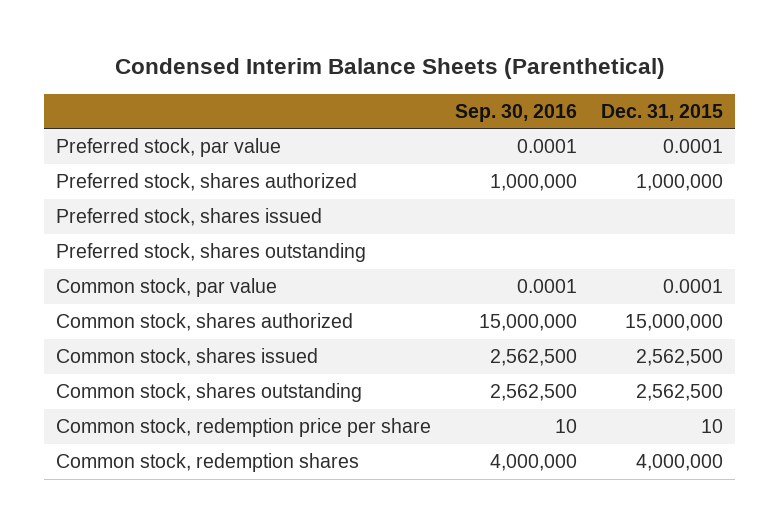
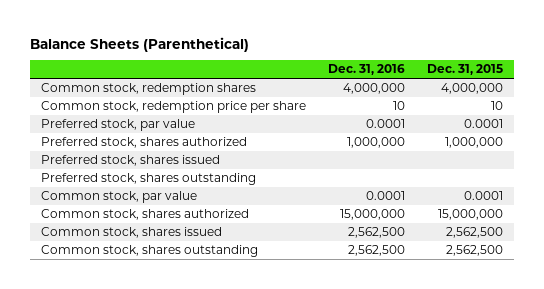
[114,58,665,80] Condensed Interim Balance Sheets (Parenthetical) -> [30,36,250,52] Balance Sheets (Parenthetical)
[455,103,578,122] Sep. 30, 2016 -> none
none -> [328,64,406,76] Dec. 31, 2016
[56,452,360,472] Common stock, redemption shares -> [41,83,257,96] Common stock, redemption shares
[56,417,432,437] Common stock, redemption price per share -> [41,101,307,114] Common stock, redemption price per share

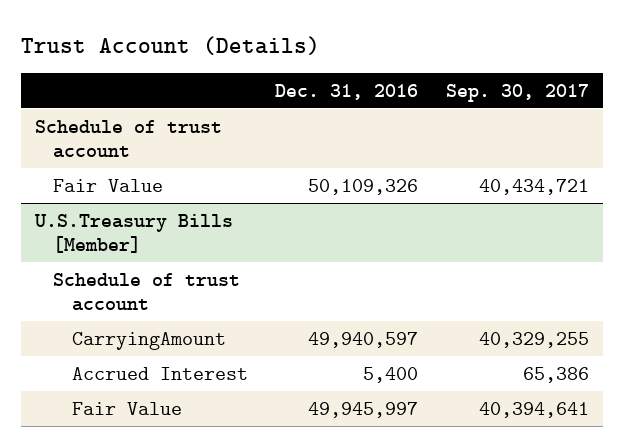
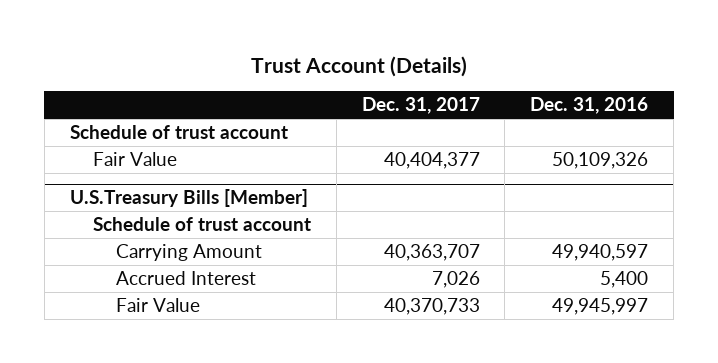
[445,83,589,102] Sep. 30, 2017 -> none
none -> [361,97,480,115] Dec. 31, 2017
[71,331,226,350] CarryingAmount -> [116,244,263,262] Carrying Amount

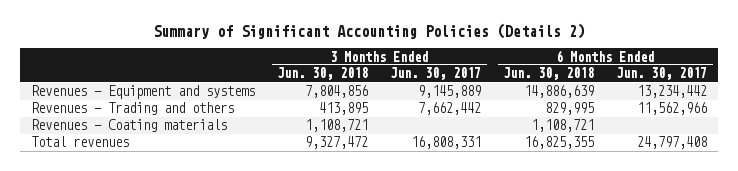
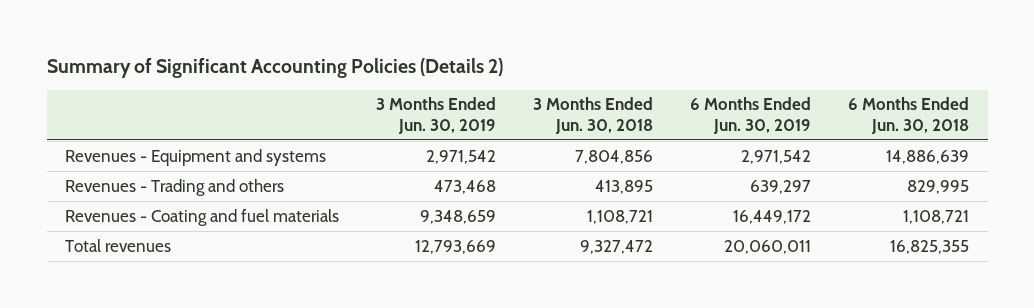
[390,67,482,81] Jun. 30, 2017 -> none
[616,67,708,81] Jun. 30, 2017 -> none
none -> [376,97,497,134] 3 Months Ended Jun. 30, 2019
none -> [690,97,812,134] 6 Months Ended Jun. 30, 2019
[31,119,228,133] Revenues - Coating materials -> [65,208,340,226] Revenues - Coating and fuel materials

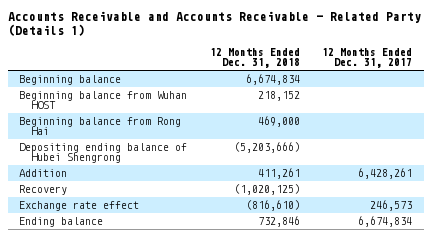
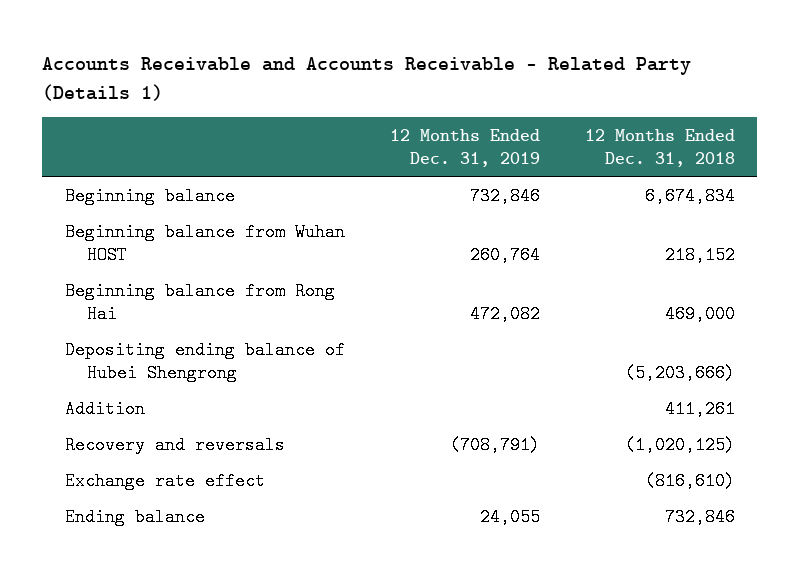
[322,47,413,69] 12 Months Ended Dec. 31, 2017 -> none
none -> [389,128,540,167] 12 Months Ended Dec. 31, 2019
[18,185,67,196] Recovery -> [64,435,285,454] Recovery and reversals

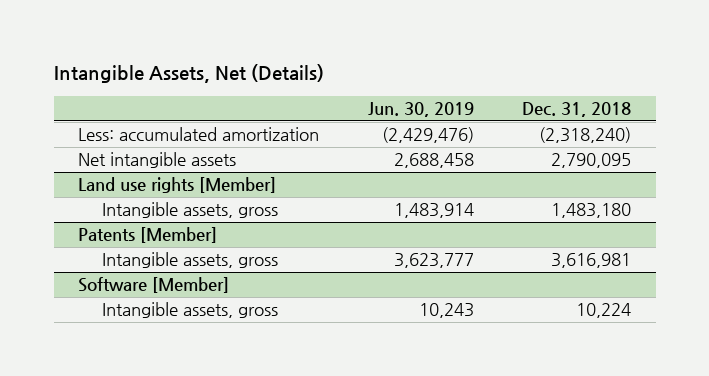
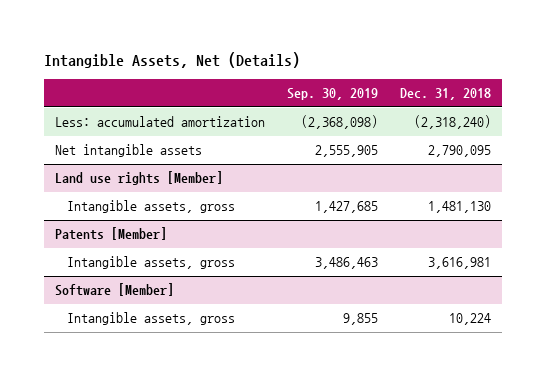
[367,101,474,117] Jun. 30, 2019 -> none
none -> [287,87,379,100] Sep. 30, 2019
[551,203,632,219] 1,483,180 -> [427,201,491,214] 1,481,130

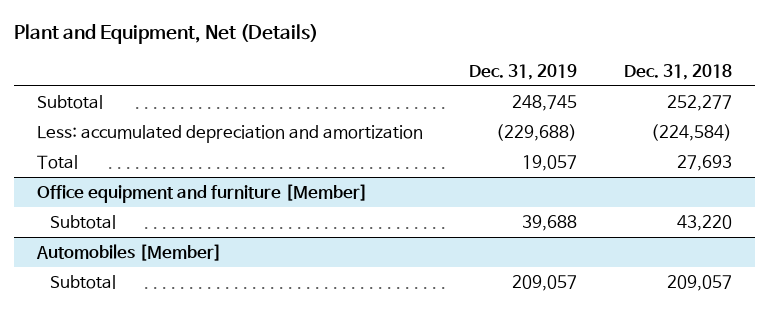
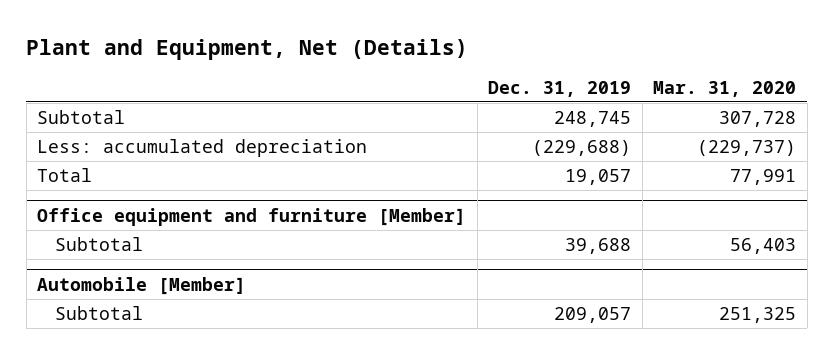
[623,63,732,80] Dec. 31, 2018 -> none
none -> [653,80,797,97] Mar. 31, 2020
[36,124,423,143] Less: accumulated depreciation and amortization -> [37,139,368,158] Less: accumulated depreciation
[35,243,222,261] Automobiles [Member] -> [37,276,247,295] Automobile [Member]

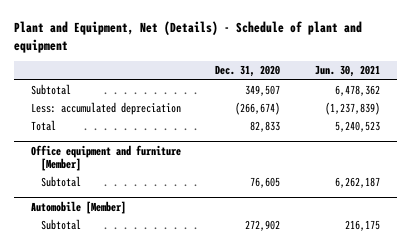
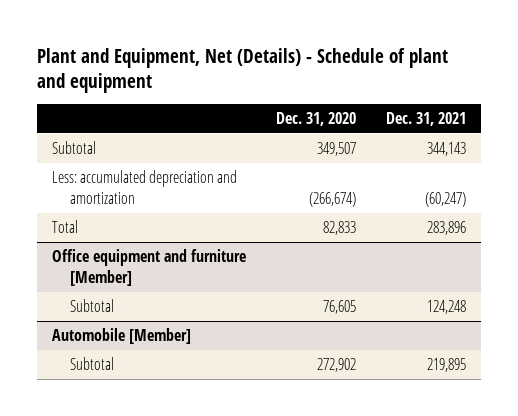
[314,65,380,78] Jun. 30, 2021 -> none
none -> [385,112,466,127] Dec. 31, 2021
[31,102,182,116] Less: accumulated depreciation -> [52,170,238,205] Less: accumulated depreciation and amortization

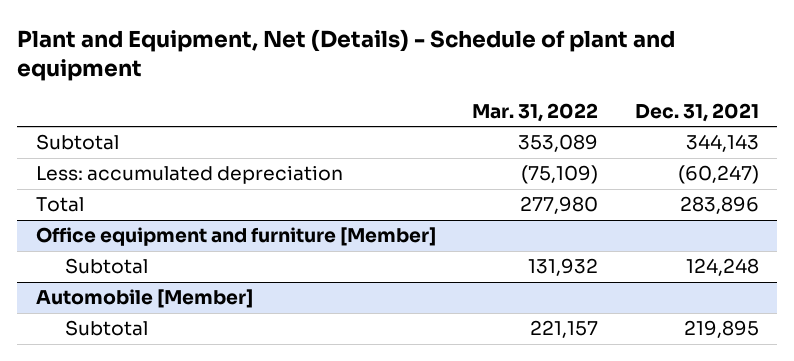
[276,112,357,127] Dec. 31, 2020 -> none
none -> [472,102,599,122] Mar. 31, 2022
[52,170,238,205] Less: accumulated depreciation and amortization -> [35,165,343,185] Less: accumulated depreciation

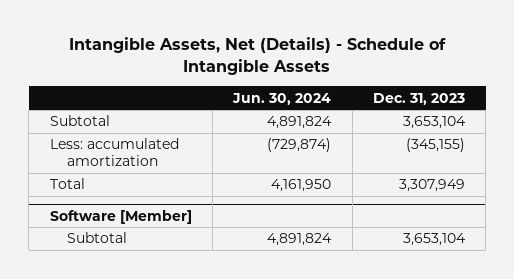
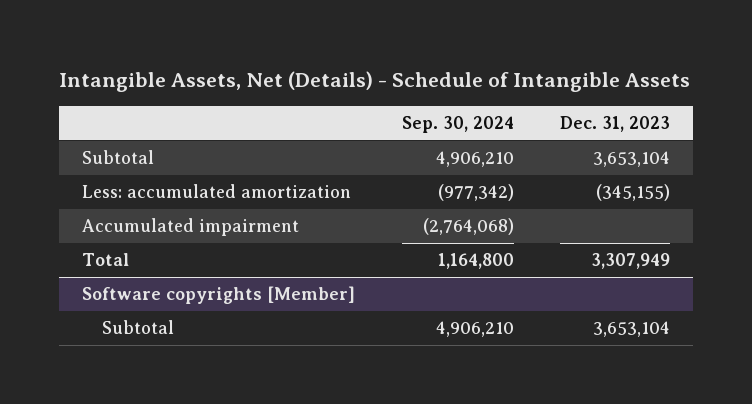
[232,92,332,105] Jun. 30, 2024 -> none
none -> [401,115,514,133] Sep. 30, 2024
none -> [82,218,300,237] Accumulated impairment
[49,209,192,224] Software [Member] -> [82,286,356,305] Software copyrights [Member]

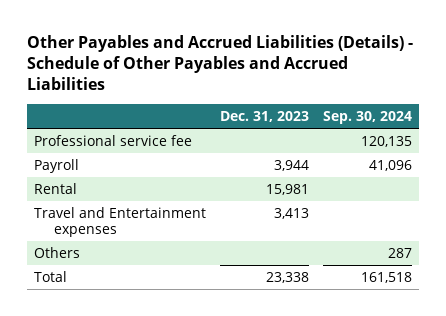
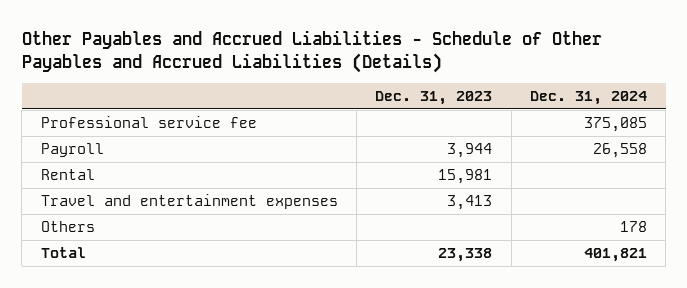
[27,35,414,91] Other Payables and Accrued Liabilities (Details) - Schedule of Other Payables and Accrued Liabilities -> [21,29,602,73] Other Payables and Accrued Liabilities - Schedule of Other Payables and Accrued Liabilities (Details)
[322,110,412,124] Sep. 30, 2024 -> none
none -> [529,90,647,105] Dec. 31, 2024
[34,207,207,237] Travel and Entertainment expenses -> [40,194,338,210] Travel and entertainment expenses

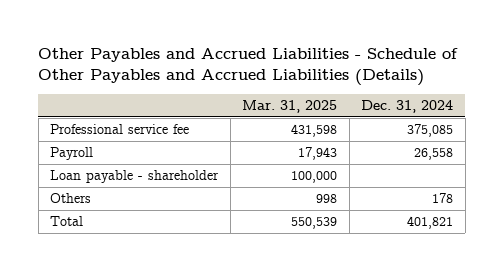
[375,90,493,105] Dec. 31, 2023 -> none
none -> [242,99,338,113] Mar. 31, 2025
[40,169,95,181] Rental -> none
[40,194,338,210] Travel and entertainment expenses -> [50,170,220,184] Loan payable - shareholder

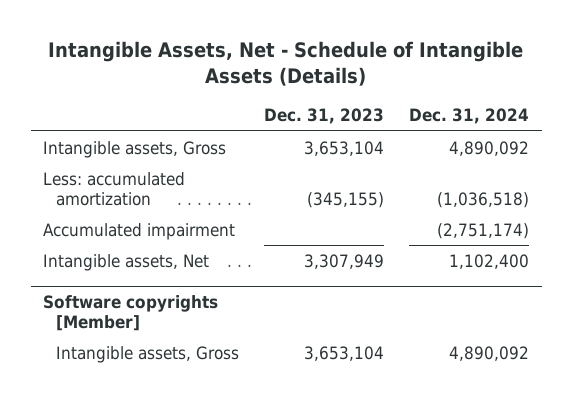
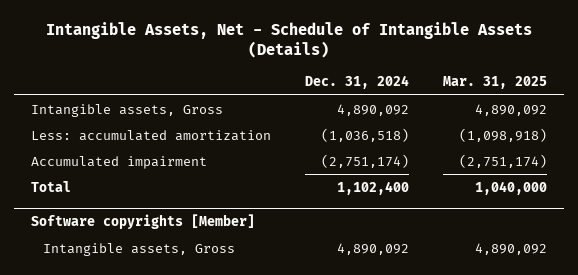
[264,108,385,125] Dec. 31, 2023 -> none
none -> [443,76,548,90] Mar. 31, 2025
[43,253,210,271] Intangible assets, Net -> [31,180,72,192] Total

